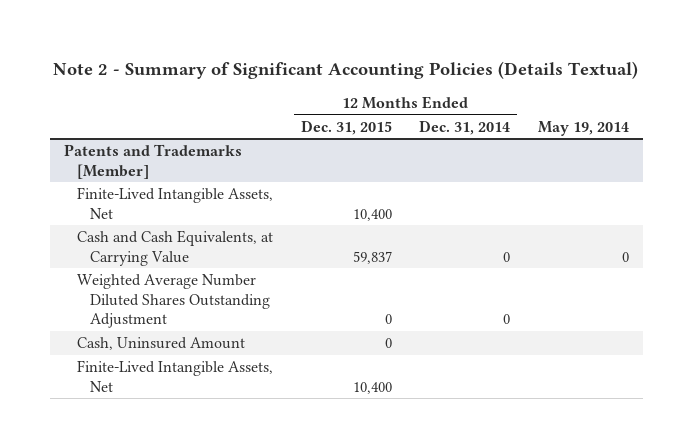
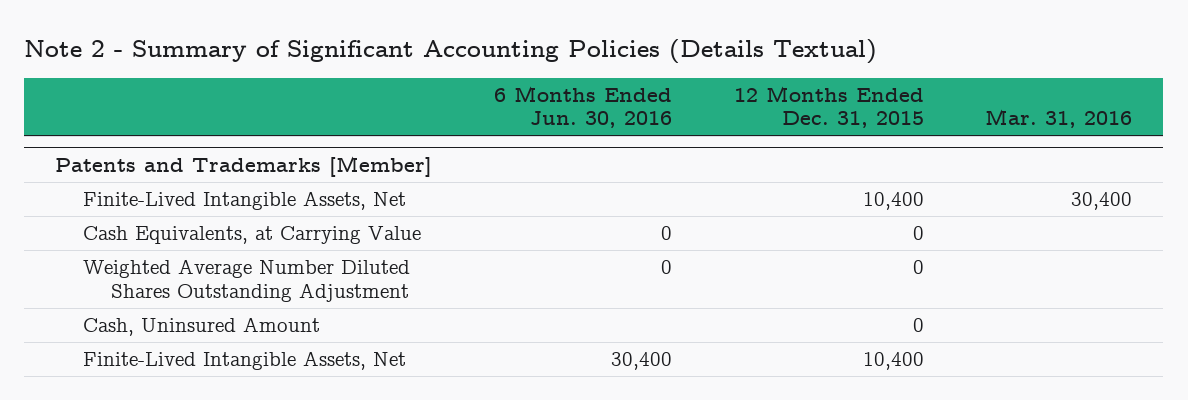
[419,119,511,135] Dec. 31, 2014 -> none
[538,120,630,136] May 19, 2014 -> none
none -> [493,85,672,129] 6 Months Ended Jun. 30, 2016
none -> [985,109,1133,129] Mar. 31, 2016
[76,230,273,266] Cash and Cash Equivalents, at Carrying Value -> [83,225,422,244] Cash Equivalents, at Carrying Value
[352,250,392,264] 59,837 -> [912,225,924,240] 0

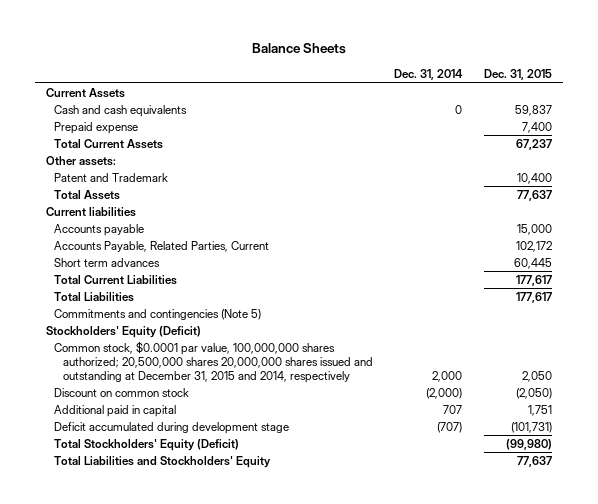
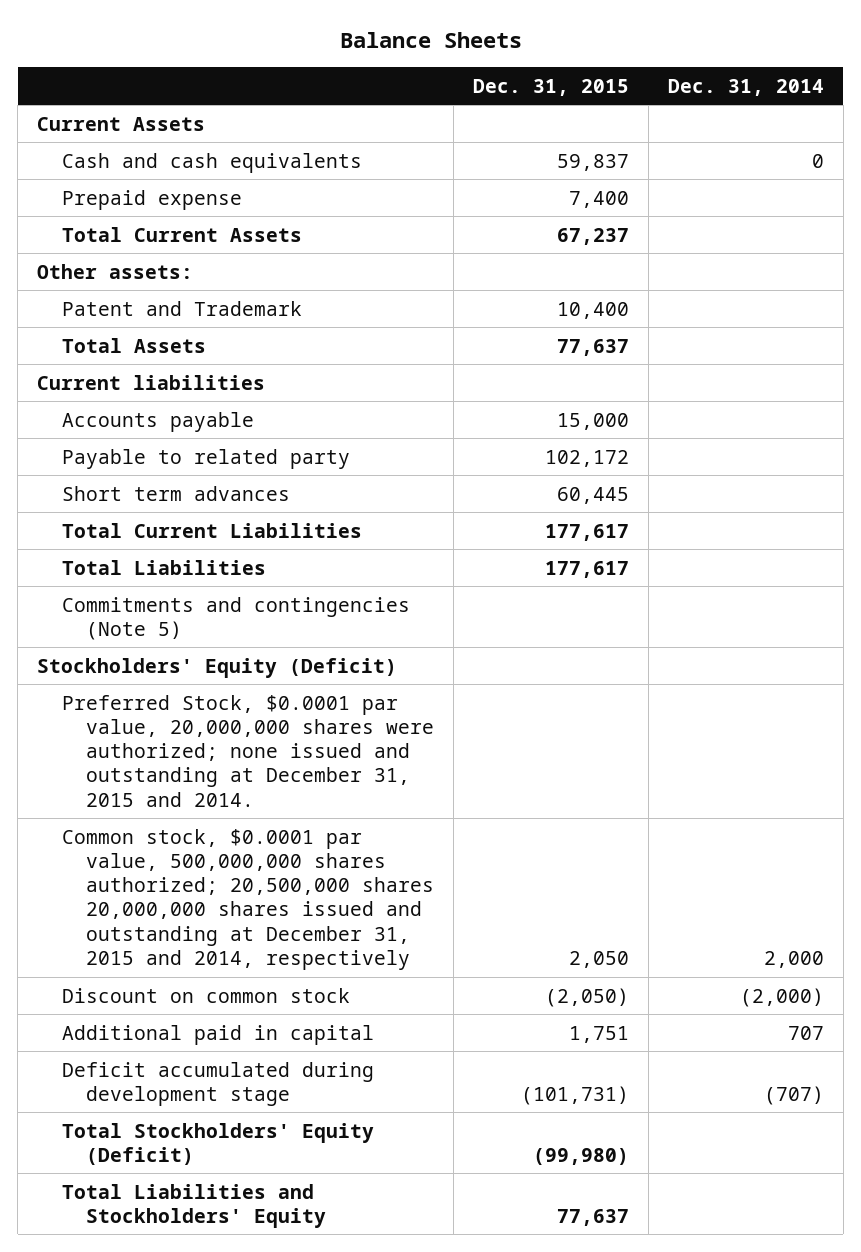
[54,240,270,252] Accounts Payable, Related Parties, Current -> [61,448,350,469] Payable to related party
none -> [61,694,434,807] Preferred Stock, $0.0001 par value, 20,000,000 shares were authorized; none issued and outstanding at December 31, 2015 and 2014.
[54,340,373,383] Common stock, $0.0001 par value, 100,000,000 shares authorized; 20,500,000 shares 20,000,000 shares issued and outstanding at December 31, 2015 and 2014, respectively -> [61,828,434,970] Common stock, $0.0001 par value, 500,000,000 shares authorized; 20,500,000 shares 20,000,000 shares issued and outstanding at December 31, 2015 and 2014, respectively

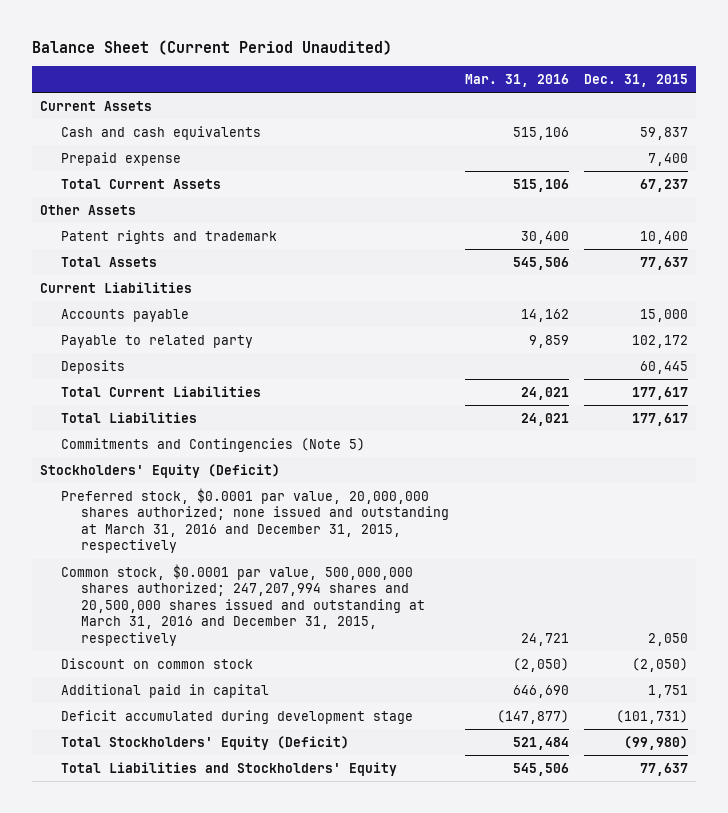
[339,31,522,48] Balance Sheets -> [32,39,393,55] Balance Sheet (Current Period Unaudited)
[667,78,824,96] Dec. 31, 2014 -> none
none -> [464,73,569,87] Mar. 31, 2016
[37,263,194,279] Other assets: -> [39,204,136,215] Other Assets
[61,300,302,316] Patent and Trademark -> [60,229,277,244] Patent rights and trademark
[37,374,266,390] Current liabilities -> [39,281,192,293] Current Liabilities
[61,485,290,501] Short term advances -> [60,359,125,374] Deposits
[61,596,410,640] Commitments and contingencies (Note 5) -> [60,437,365,452] Commitments and Contingencies (Note 5)
[61,694,434,807] Preferred Stock, $0.0001 par value, 20,000,000 shares were authorized; none issued and outstanding at December 31, 2015 and 2014. -> [60,487,450,554] Preferred stock, $0.0001 par value, 20,000,000 shares authorized; none issued and outstanding at March 31, 2016 and December 31, 2015, respectively
[61,828,434,970] Common stock, $0.0001 par value, 500,000,000 shares authorized; 20,500,000 shares 20,000,000 shares issued and outstanding at December 31, 2015 and 2014, respectively -> [60,563,426,646] Common stock, $0.0001 par value, 500,000,000 shares authorized; 247,207,994 shares and 20,500,000 shares issued and outstanding at March 31, 2016 and December 31, 2015, respectively

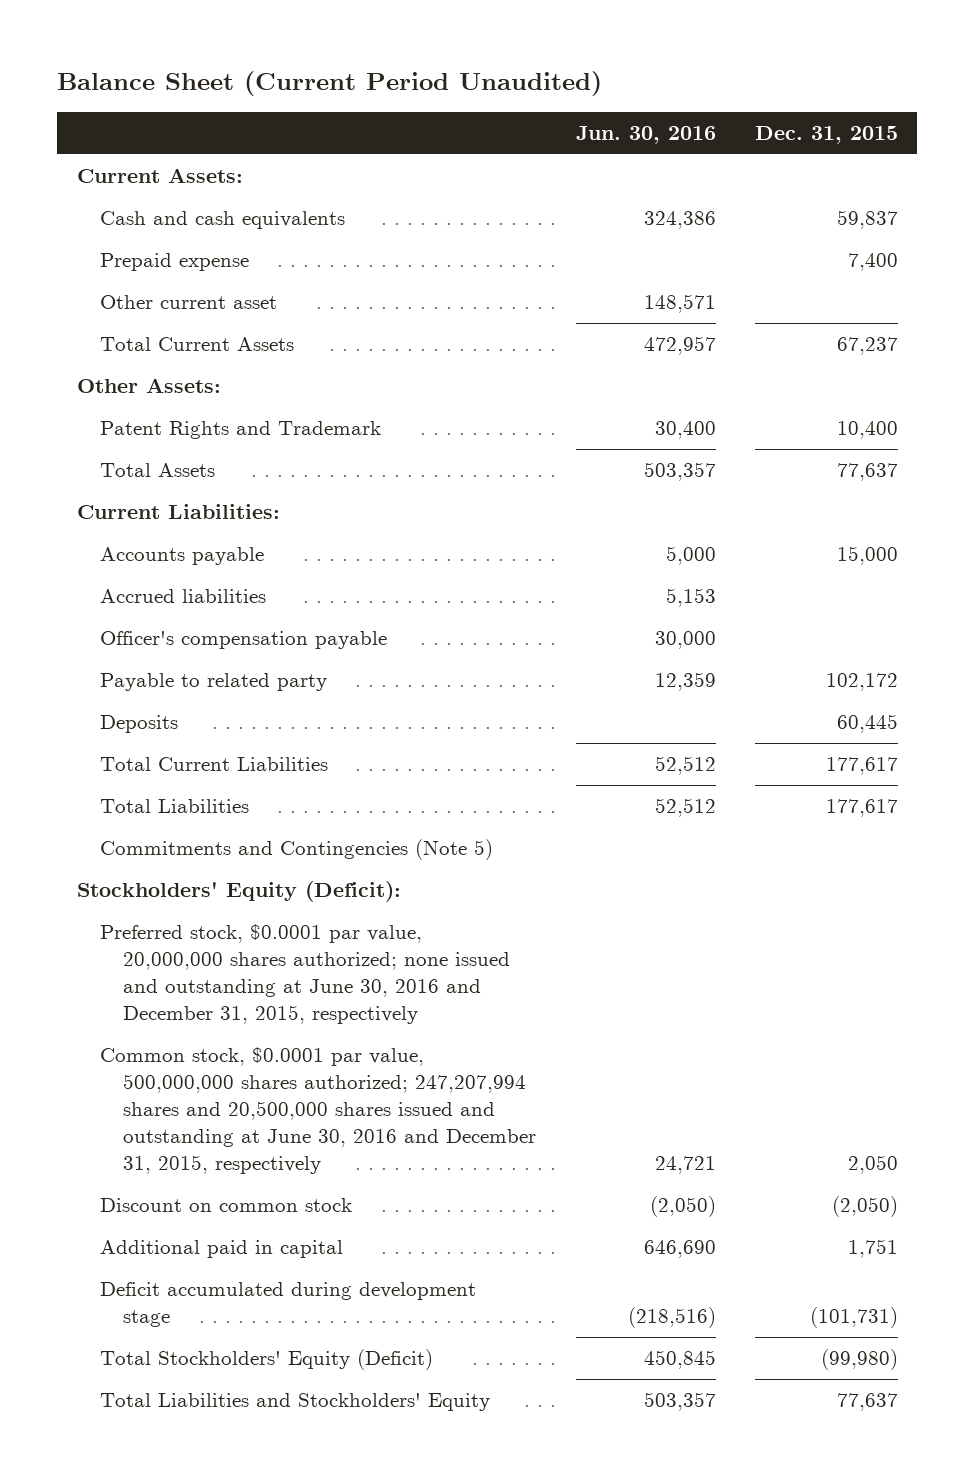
[464,73,569,87] Mar. 31, 2016 -> none
none -> [575,126,716,145] Jun. 30, 2016
[39,100,152,111] Current Assets -> [76,168,243,184] Current Assets:
none -> [100,295,278,310] Other current asset
[39,204,136,215] Other Assets -> [76,378,221,394] Other Assets:
[60,229,277,244] Patent rights and trademark -> [100,421,382,440] Patent Rights and Trademark
[39,281,192,293] Current Liabilities -> [76,504,280,520] Current Liabilities:
none -> [100,589,267,604] Accrued liabilities
none -> [100,631,388,650] Officer's compensation payable
[39,463,280,478] Stockholders' Equity (Deficit) -> [76,881,401,903] Stockholders' Equity (Deficit):
[60,487,450,554] Preferred stock, $0.0001 par value, 20,000,000 shares authorized; none issued and outstanding at March 31, 2016 and December 31, 2015, respectively -> [100,924,511,1025] Preferred stock, $0.0001 par value, 20,000,000 shares authorized; none issued and outstanding at June 30, 2016 and December 31, 2015, respectively
[60,563,426,646] Common stock, $0.0001 par value, 500,000,000 shares authorized; 247,207,994 shares and 20,500,000 shares issued and outstanding at March 31, 2016 and December 31, 2015, respectively -> [100,1047,537,1174] Common stock, $0.0001 par value, 500,000,000 shares authorized; 247,207,994 shares and 20,500,000 shares issued and outstanding at June 30, 2016 and December 31, 2015, respectively

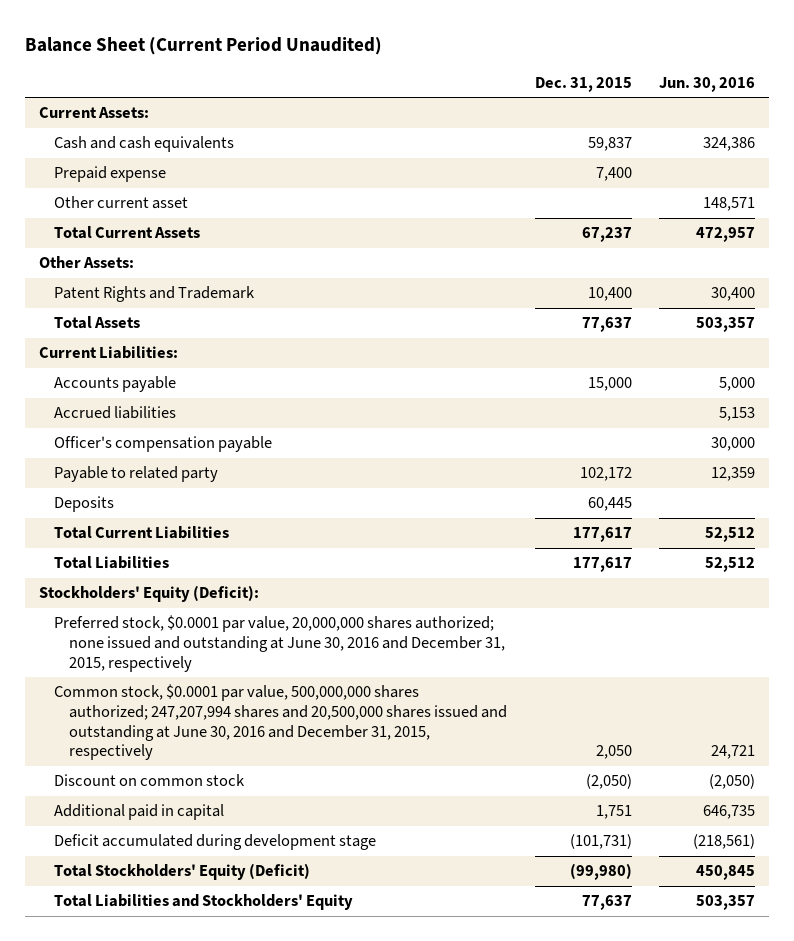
[100,839,494,861] Commitments and Contingencies (Note 5) -> none
[643,1240,716,1259] 646,690 -> [702,805,755,820] 646,735
[627,1307,716,1329] (218,516) -> [692,834,755,850] (218,561)

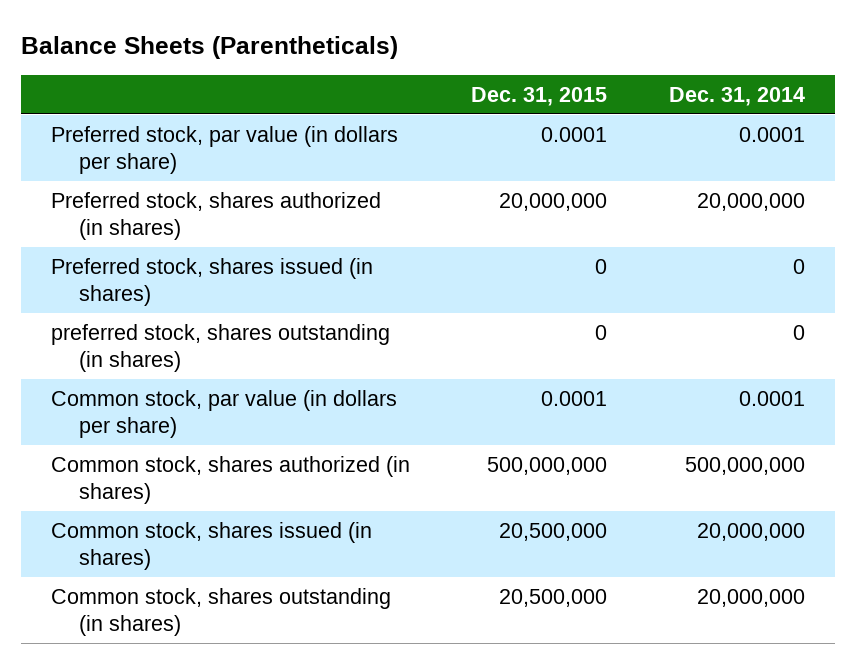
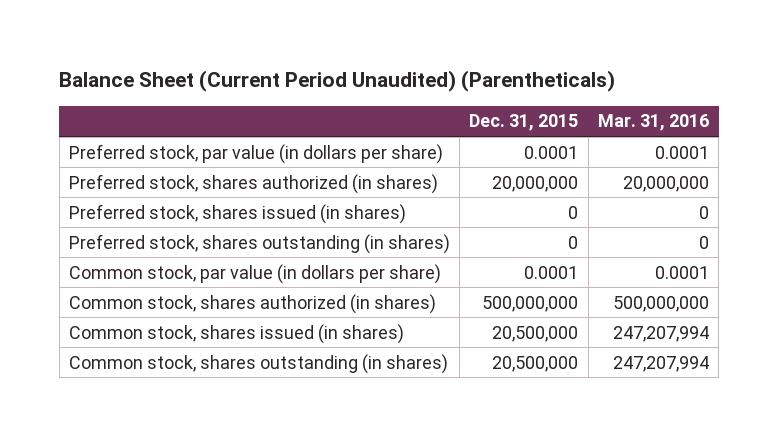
[20,35,398,59] Balance Sheets (Parentheticals) -> [59,70,616,93] Balance Sheet (Current Period Unaudited) (Parentheticals)
[668,86,805,106] Dec. 31, 2014 -> none
none -> [598,114,710,132] Mar. 31, 2016
[51,323,391,373] preferred stock, shares outstanding (in shares) -> [68,233,450,254] Preferred stock, shares outstanding (in shares)

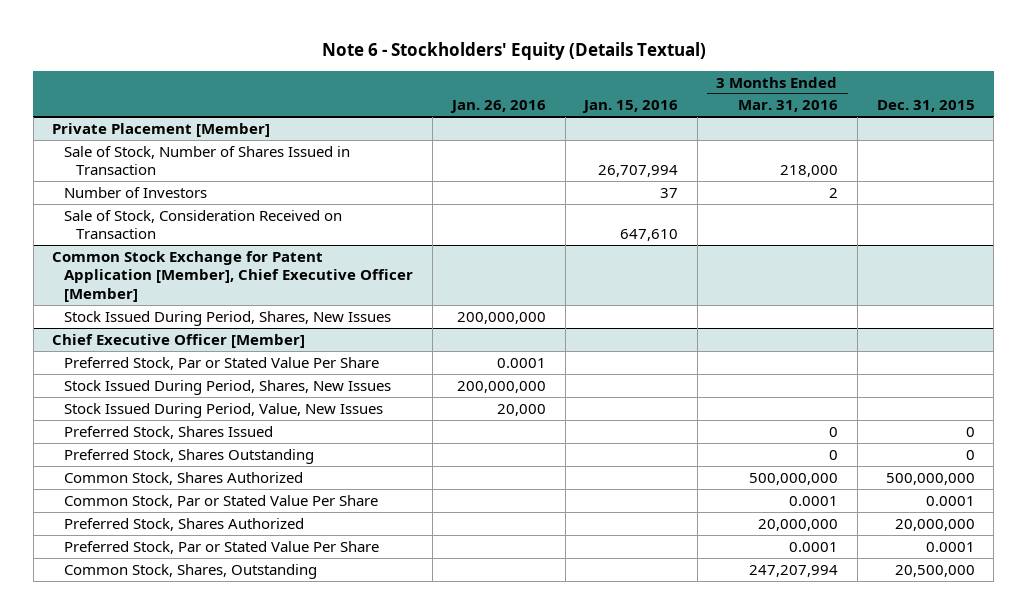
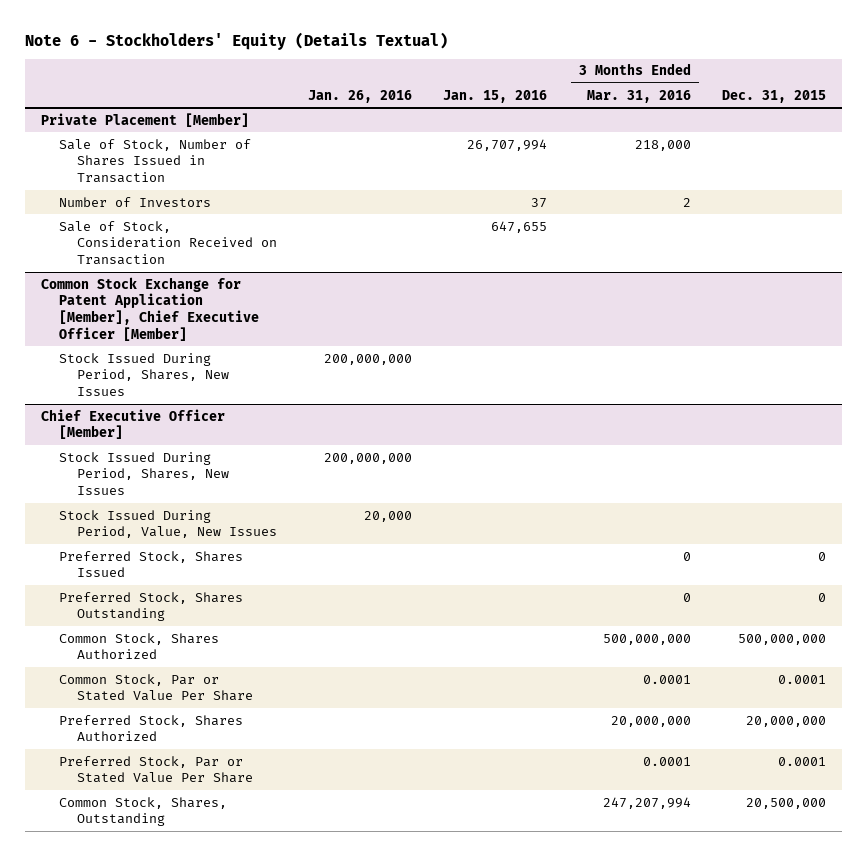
[620,229,679,242] 647,610 -> [491,220,548,233] 647,655
[64,356,380,370] Preferred Stock, Par or Stated Value Per Share -> none

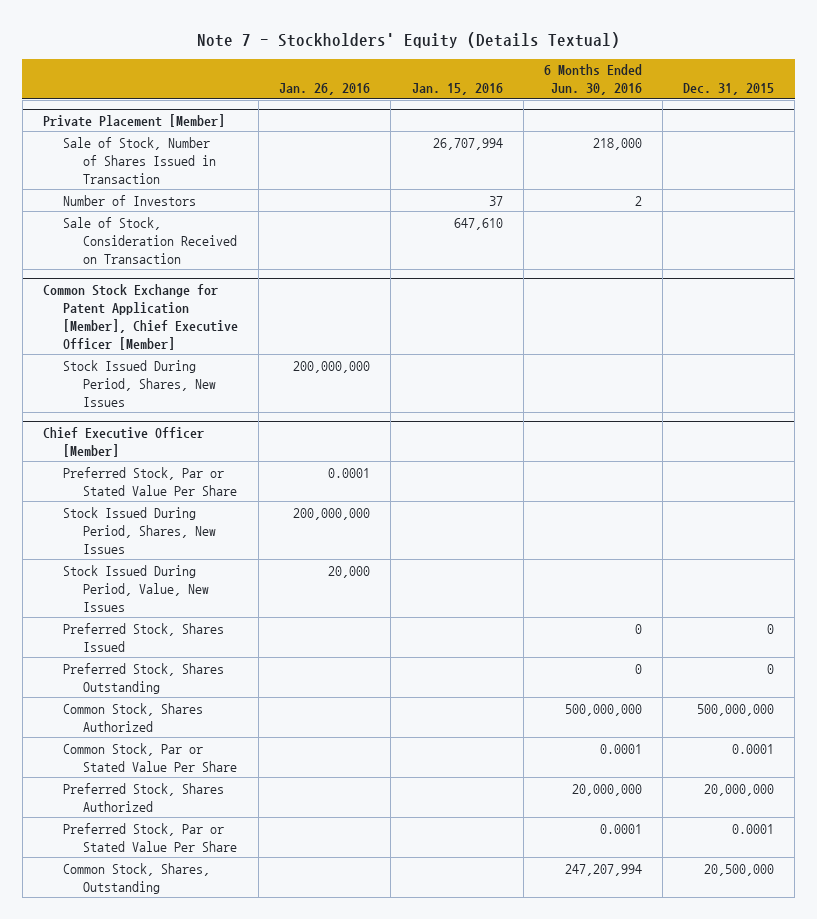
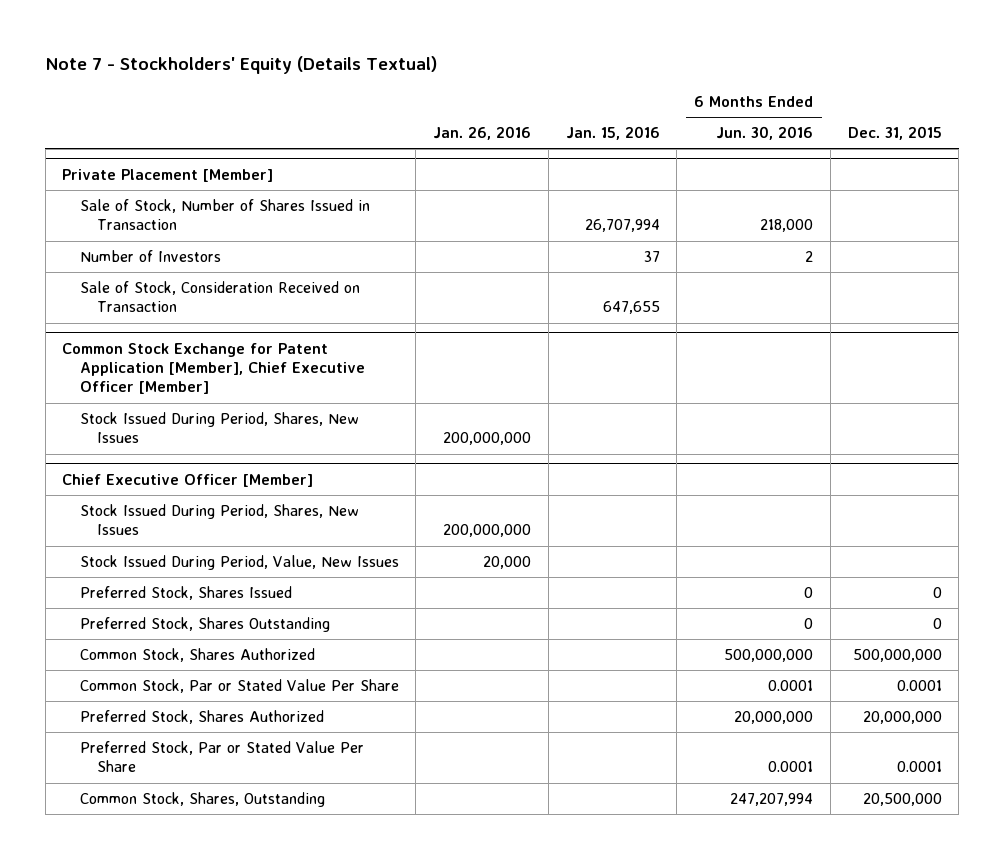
[453,217,503,230] 647,610 -> [602,301,660,315] 647,655
[62,466,237,496] Preferred Stock, Par or Stated Value Per Share -> none

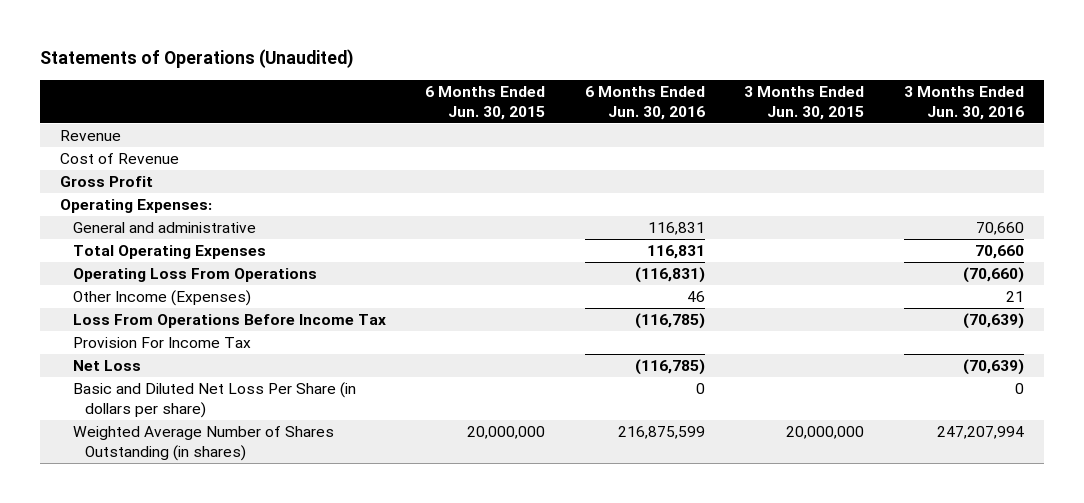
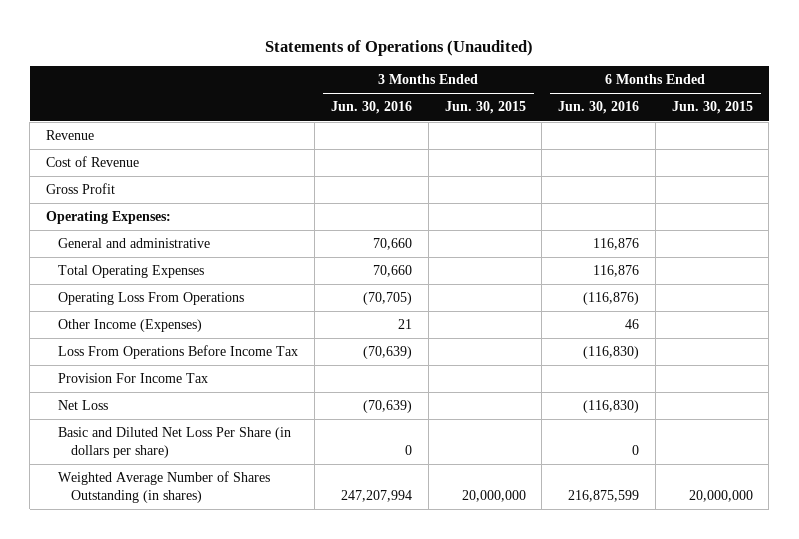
[647,222,705,236] 116,831 -> [593,238,640,251] 116,876
[646,245,705,260] 116,831 -> [593,265,640,278] 116,876
[634,267,705,284] (116,831) -> [583,292,640,306] (116,876)
[962,267,1024,284] (70,660) -> [362,292,412,306] (70,705)
[634,313,705,330] (116,785) -> [583,346,640,360] (116,830)
[634,359,705,376] (116,785) -> [583,400,640,414] (116,830)

